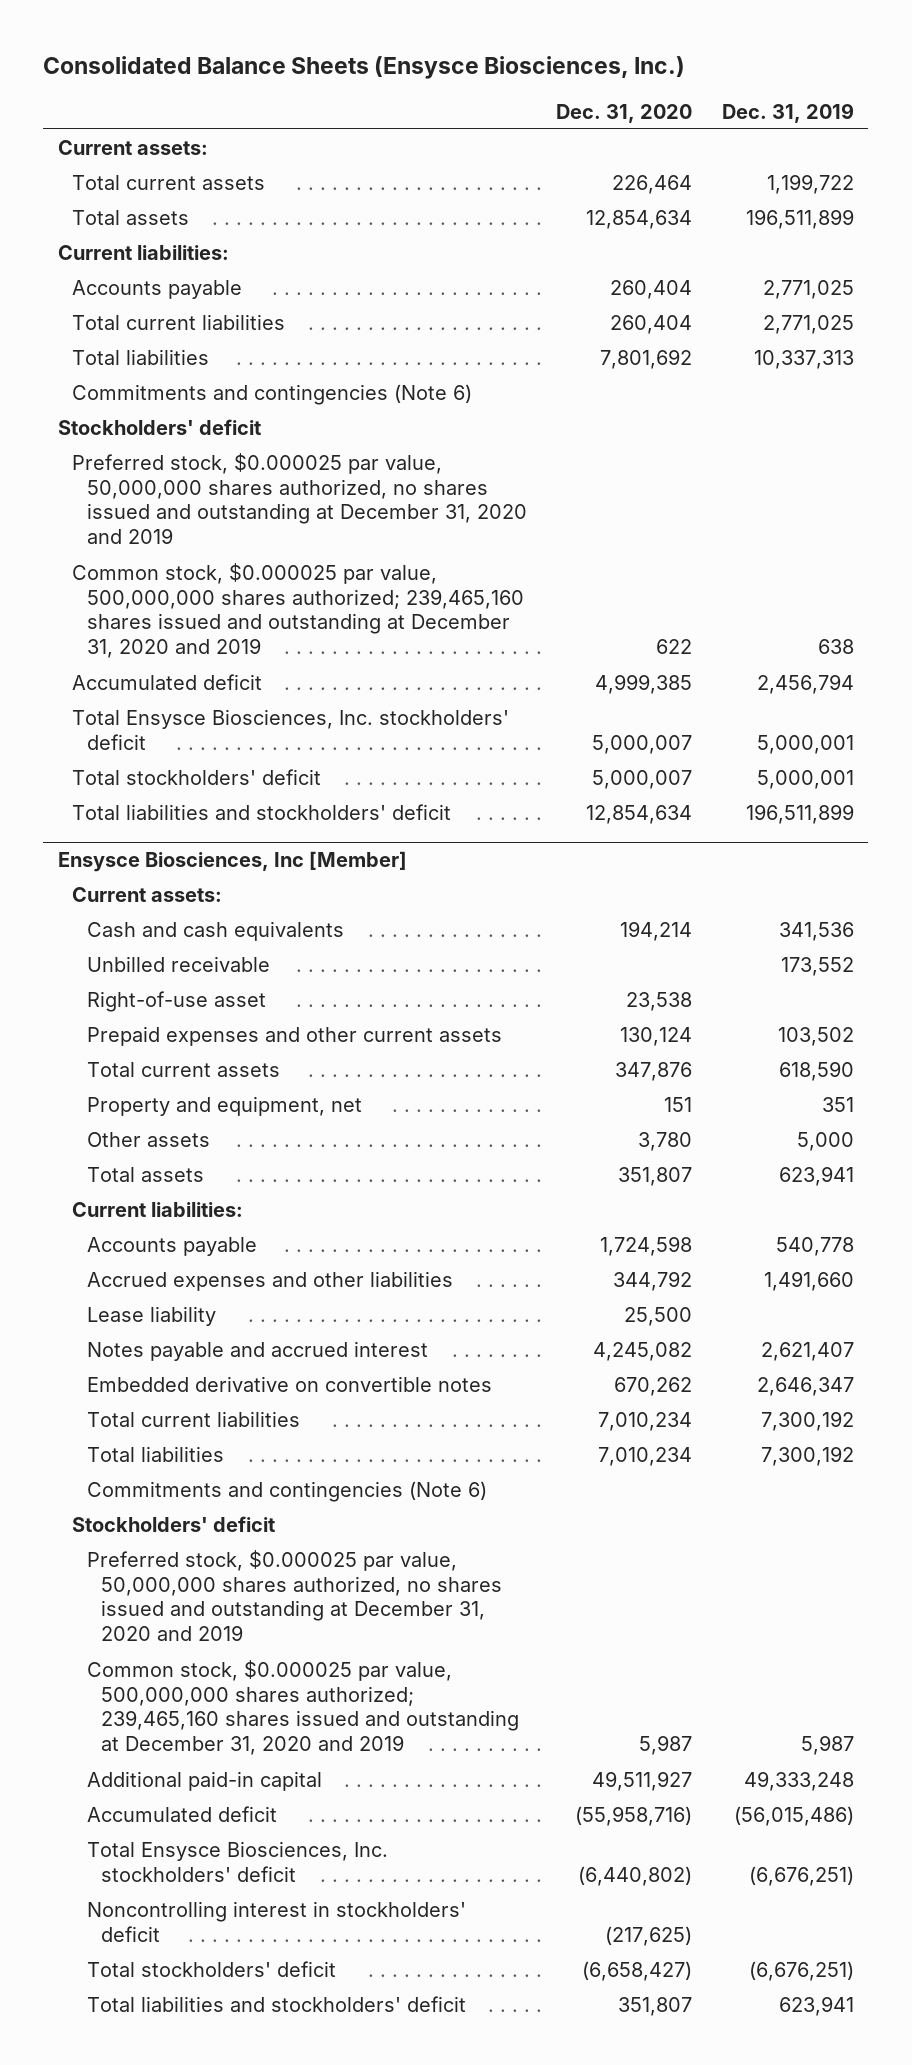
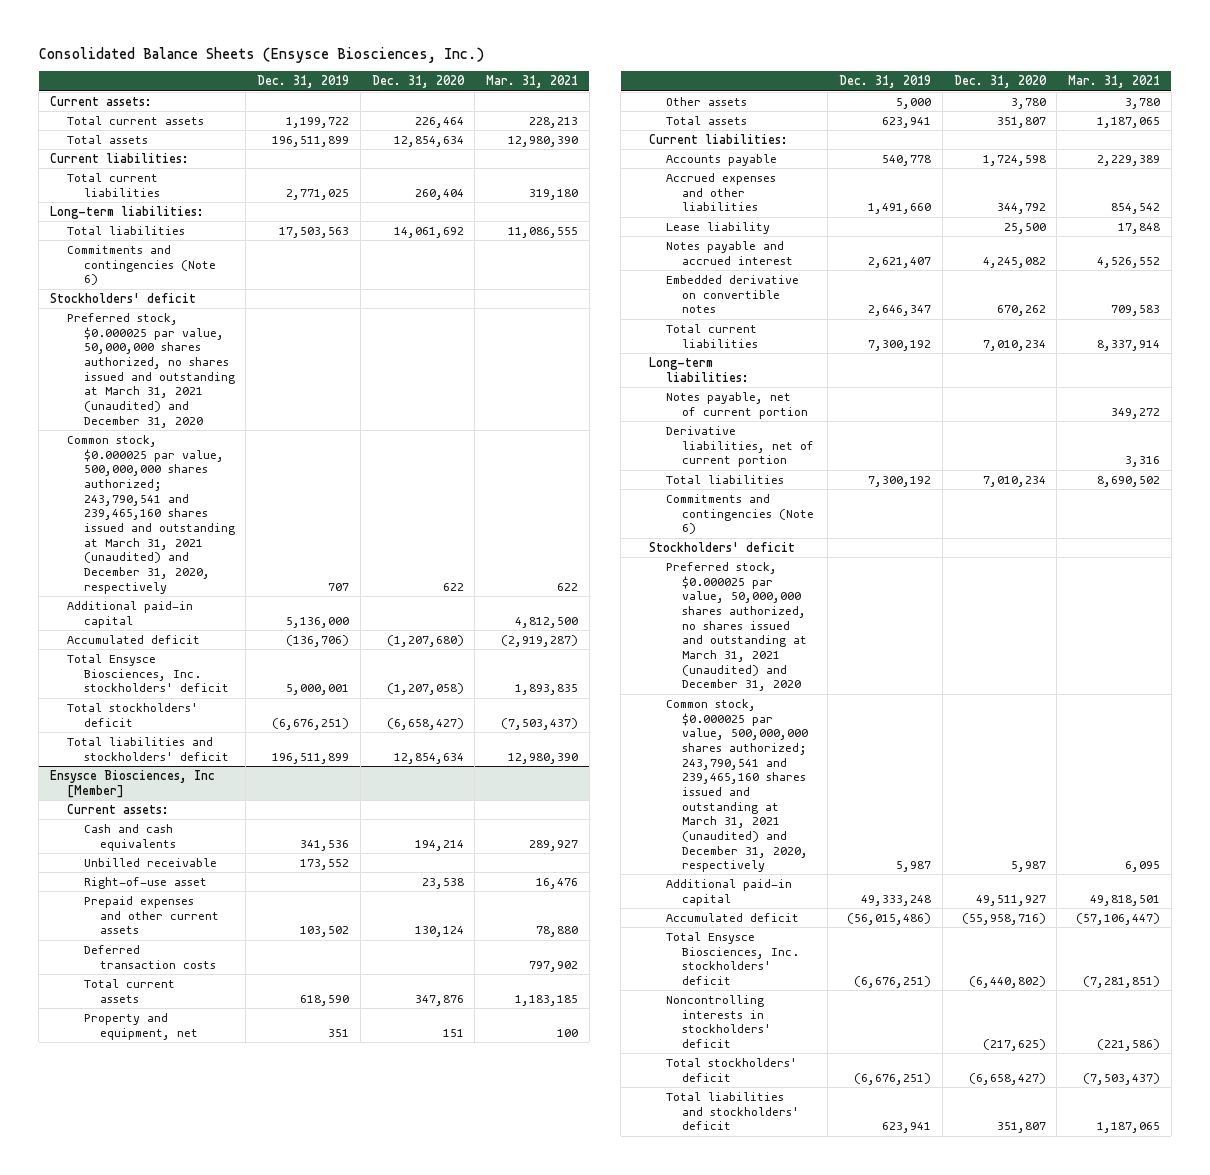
none -> [486,75,579,89] Mar. 31, 2021
[72,279,243,299] Accounts payable -> none
none -> [50,206,205,220] Long-term liabilities:
[600,348,693,369] 7,801,692 -> [393,227,464,239] 14,061,692
[753,349,854,369] 10,337,313 -> [279,227,350,239] 17,503,563
[72,452,527,545] Preferred stock, $0.000025 par value, 50,000,000 shares authorized, no shares issued and outstanding at December 31, 2020 and 2019 -> [66,313,235,428] Preferred stock, $0.000025 par value, 50,000,000 shares authorized, no shares issued and outstanding at March 31, 2021 (unaudited) and December 31, 2020
[72,562,524,659] Common stock, $0.000025 par value, 500,000,000 shares authorized; 239,465,160 shares issued and outstanding at December 31, 2020 and 2019 -> [66,435,235,594] Common stock, $0.000025 par value, 500,000,000 shares authorized; 243,790,541 and 239,465,160 shares issued and outstanding at March 31, 2021 (unaudited) and December 31, 2020, respectively
[817,639,854,655] 638 -> [328,582,350,591] 707
none -> [66,601,193,628] Additional paid-in capital
[595,673,693,694] 4,999,385 -> [386,635,464,648] (1,207,680)
[756,673,854,694] 2,456,794 -> [286,635,350,648] (136,706)
[592,734,693,754] 5,000,007 -> [386,683,464,696] (1,207,058)
[592,769,693,789] 5,000,007 -> [386,717,464,730] (6,658,427)
[756,769,854,789] 5,000,001 -> [272,717,350,730] (6,676,251)
none -> [83,945,217,969] Deferred transaction costs
none -> [648,357,749,382] Long-term liabilities:
none -> [665,392,809,419] Notes payable, net of current portion
none -> [665,426,815,468] Derivative liabilities, net of current portion
[86,1549,503,1642] Preferred stock, $0.000025 par value, 50,000,000 shares authorized, no shares issued and outstanding at December 31, 2020 and 2019 -> [665,562,808,692] Preferred stock, $0.000025 par value, 50,000,000 shares authorized, no shares issued and outstanding at March 31, 2021 (unaudited) and December 31, 2020
[86,1659,520,1756] Common stock, $0.000025 par value, 500,000,000 shares authorized; 239,465,160 shares issued and outstanding at December 31, 2020 and 2019 -> [665,699,809,873] Common stock, $0.000025 par value, 500,000,000 shares authorized; 243,790,541 and 239,465,160 shares issued and outstanding at March 31, 2021 (unaudited) and December 31, 2020, respectively
[86,1900,466,1942] Noncontrolling interest in stockholders' deficit -> [665,995,772,1048] Noncontrolling interests in stockholders' deficit

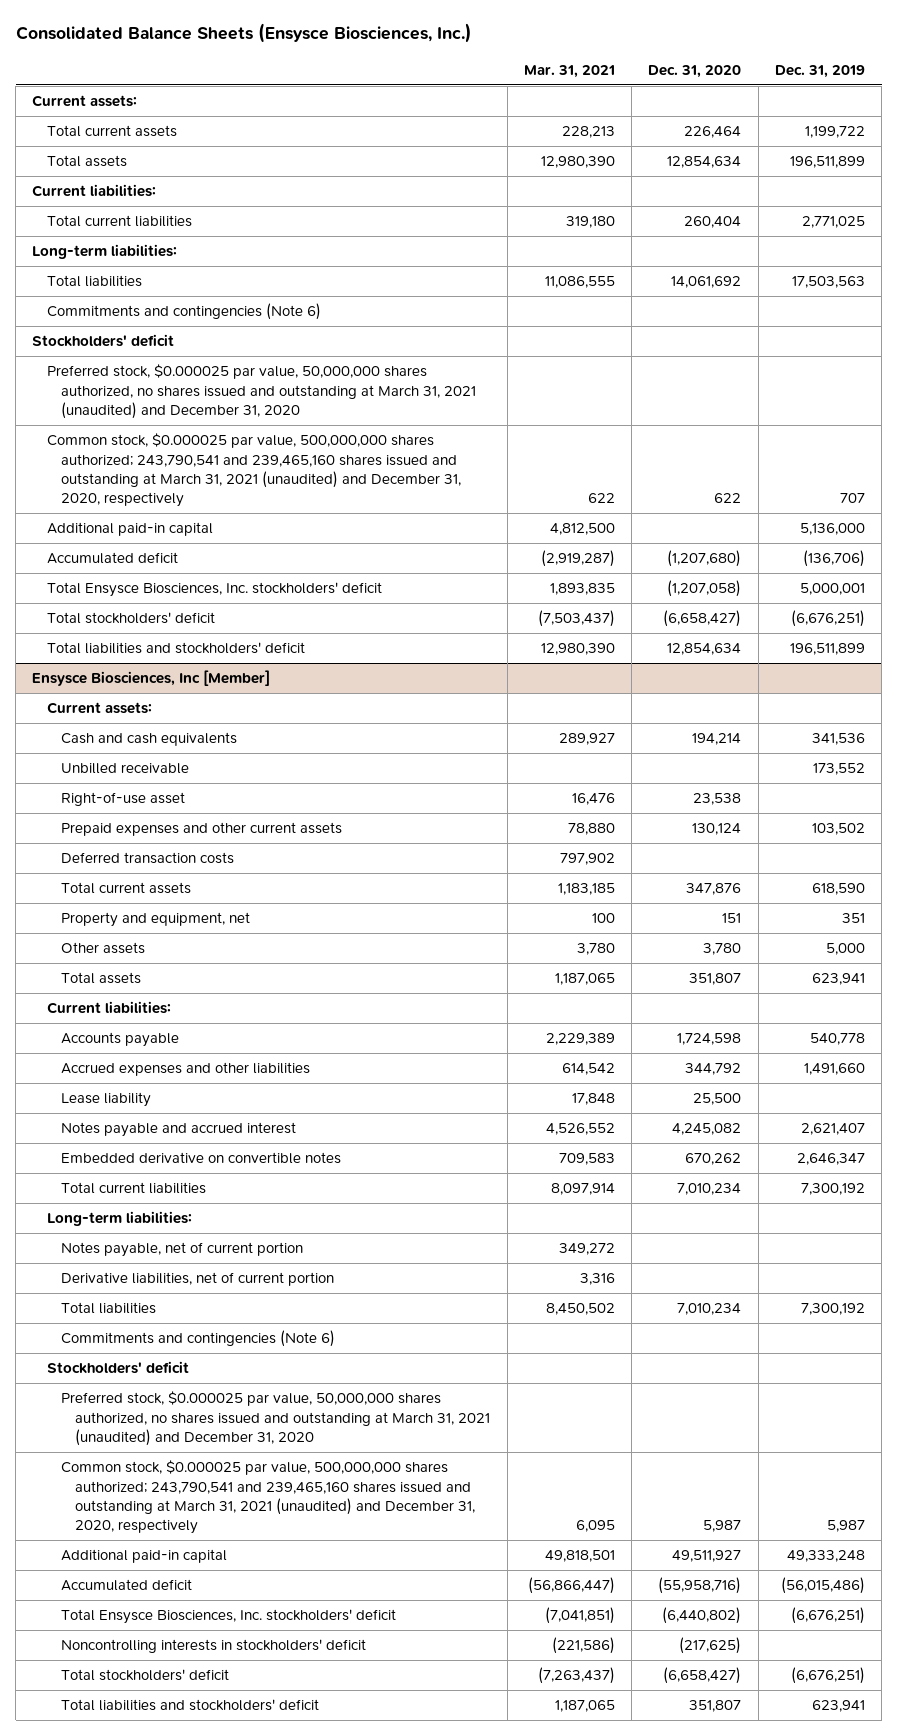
[1111,203,1161,215] 854,542 -> [561,1063,615,1076] 614,542
[1097,339,1161,351] 8,337,914 -> [550,1183,615,1196] 8,097,914
[1097,476,1161,488] 8,690,502 -> [545,1303,615,1316] 8,450,502
[1076,913,1161,926] (57,106,447) -> [527,1577,615,1595] (56,866,447)
[1083,975,1161,988] (7,281,851) -> [544,1607,615,1625] (7,041,851)
[1083,1072,1161,1085] (7,503,437) -> [537,1667,615,1685] (7,263,437)

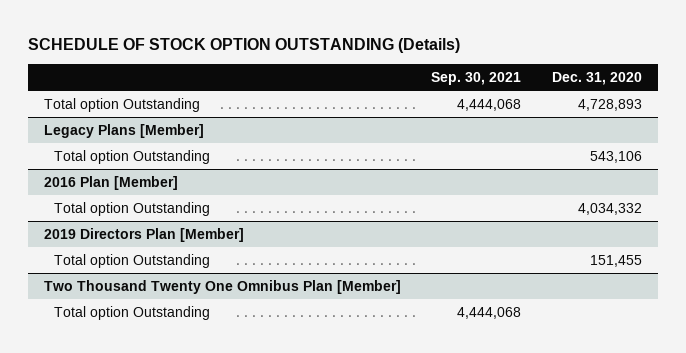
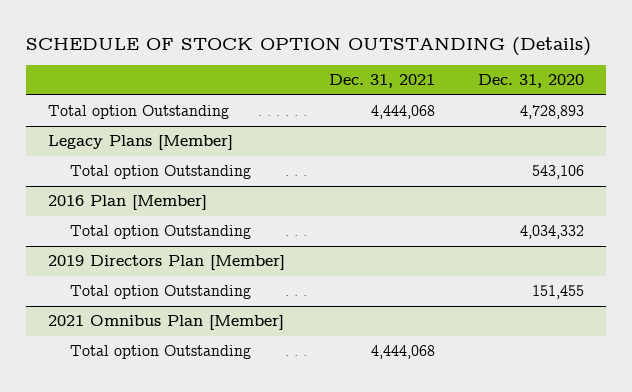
[431,71,522,85] Sep. 30, 2021 -> none
none -> [328,74,435,89] Dec. 31, 2021
[43,279,401,294] Two Thousand Twenty One Omnibus Plan [Member] -> [47,315,284,331] 2021 Omnibus Plan [Member]

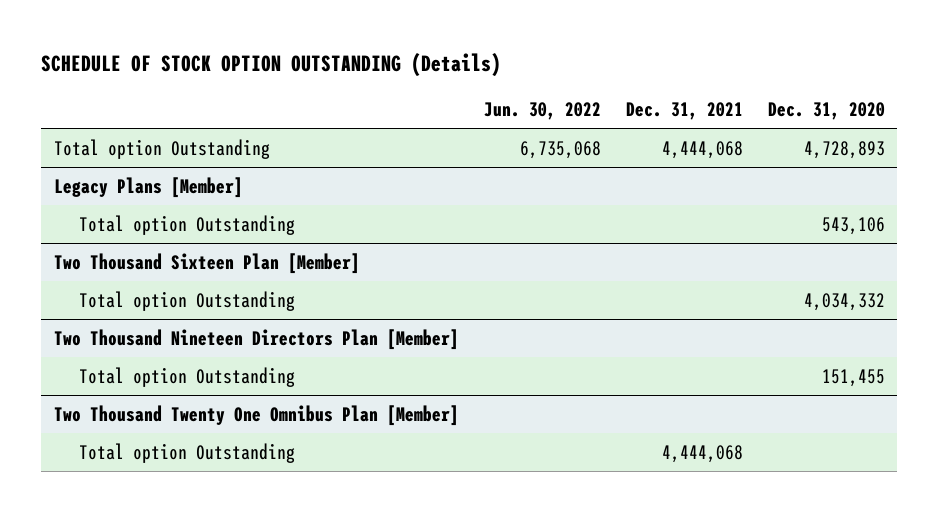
none -> [483,102,601,121] Jun. 30, 2022
[47,195,207,211] 2016 Plan [Member] -> [53,252,360,274] Two Thousand Sixteen Plan [Member]
[47,255,285,271] 2019 Directors Plan [Member] -> [53,328,459,350] Two Thousand Nineteen Directors Plan [Member]
[47,315,284,331] 2021 Omnibus Plan [Member] -> [53,404,459,426] Two Thousand Twenty One Omnibus Plan [Member]

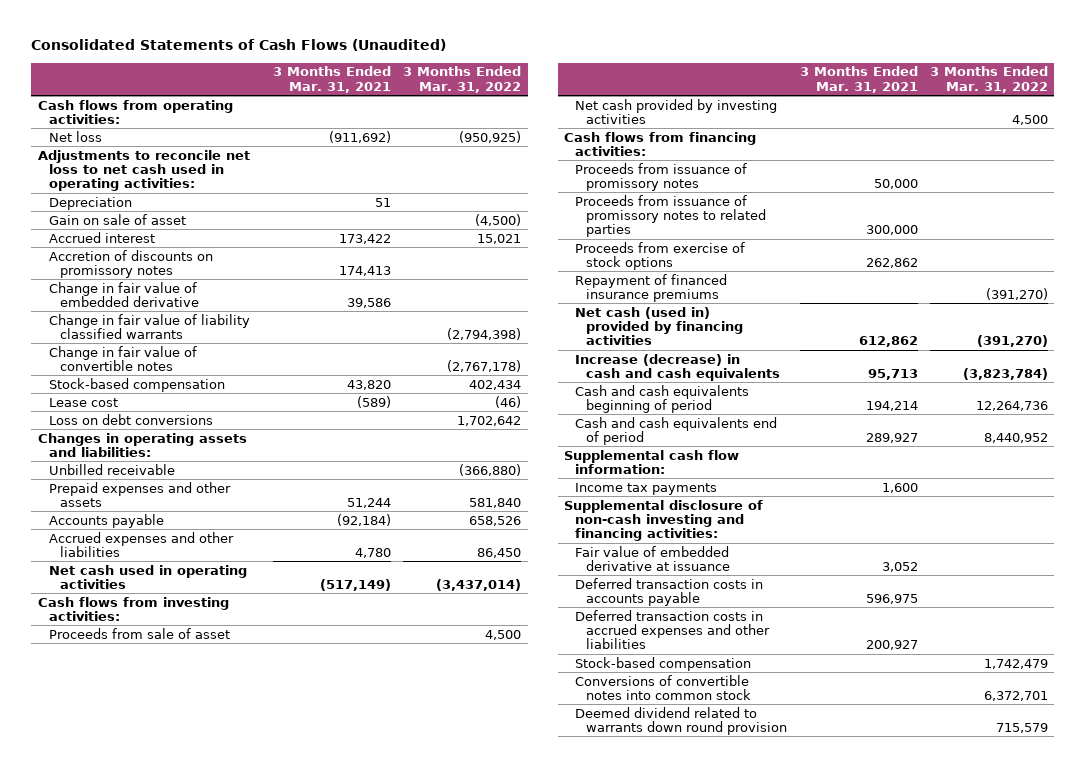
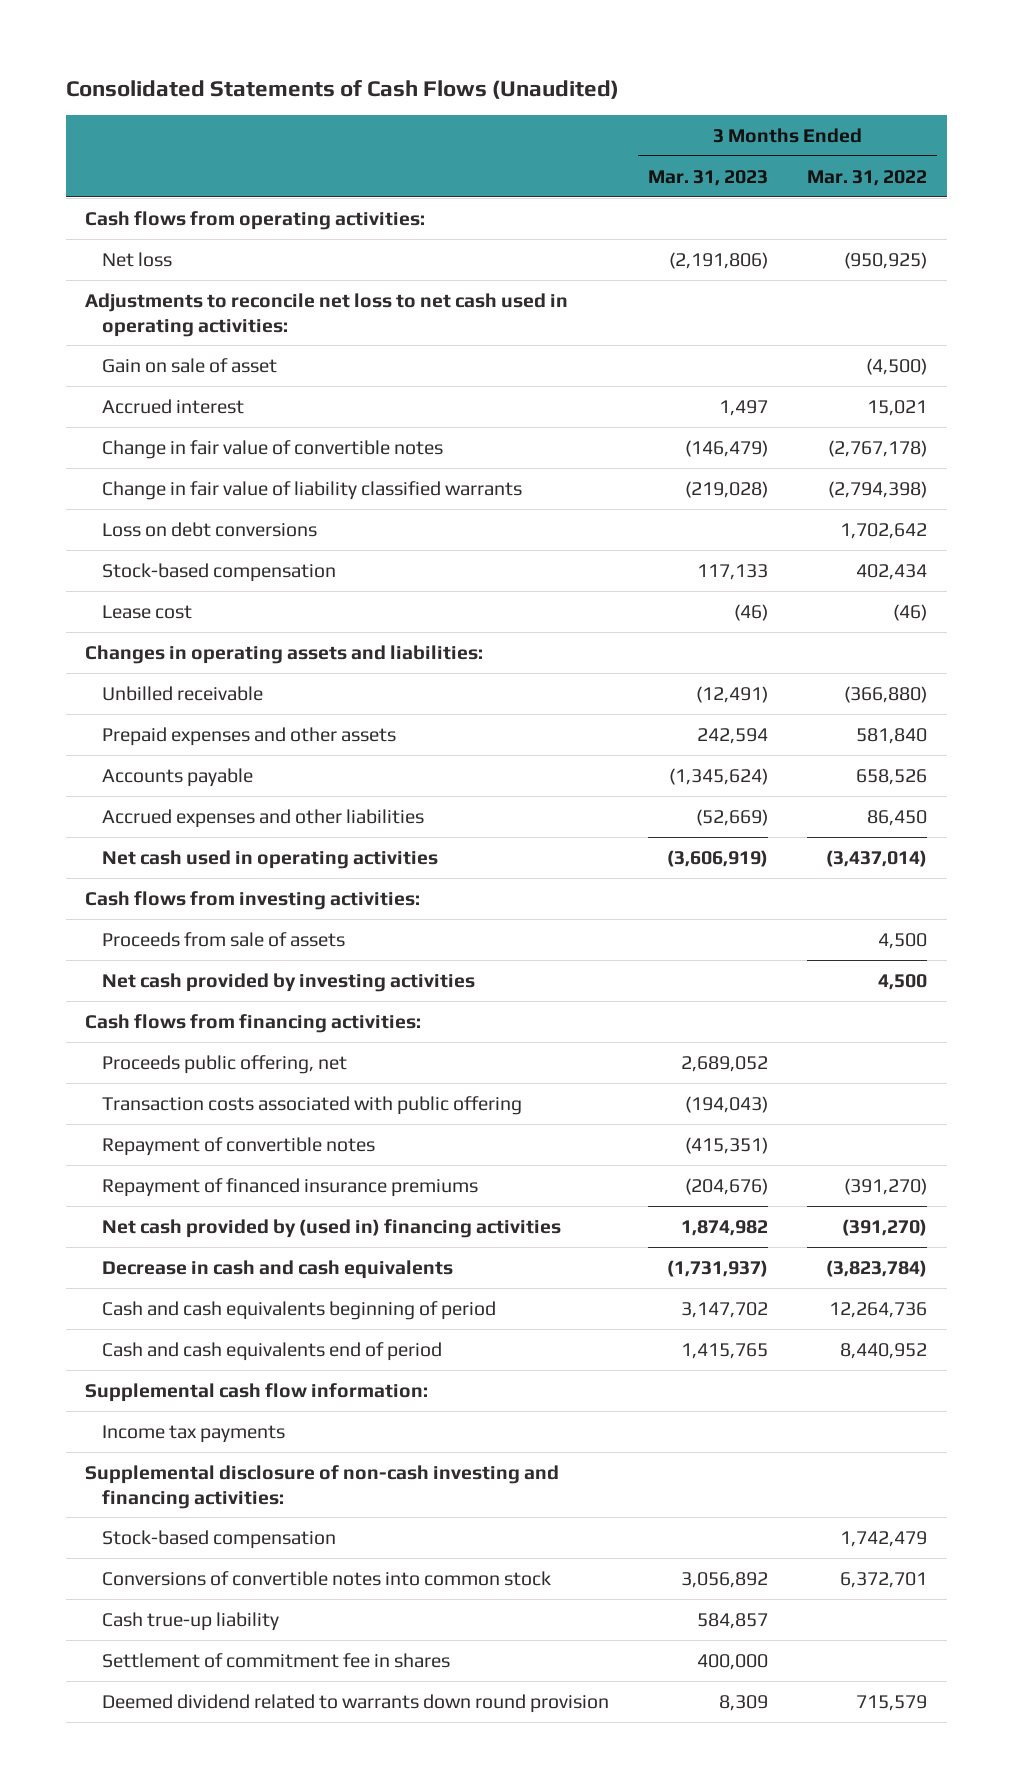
[273,66,392,93] 3 Months Ended Mar. 31, 2021 -> none
none -> [648,169,769,186] Mar. 31, 2023
[48,196,132,210] Depreciation -> none
[48,249,213,278] Accretion of discounts on promissory notes -> none
[48,281,199,307] Change in fair value of embedded derivative -> none
[48,313,250,339] Change in fair value of liability classified warrants -> [101,480,522,500] Change in fair value of liability classified warrants
[48,413,213,425] Loss on debt conversions -> [101,521,317,537] Loss on debt conversions
[48,627,230,639] Proceeds from sale of asset -> [101,931,345,947] Proceeds from sale of assets
[575,162,748,191] Proceeds from issuance of promissory notes -> none
[575,194,767,238] Proceeds from issuance of promissory notes to related parties -> none
[575,241,746,270] Proceeds from exercise of stock options -> none
none -> [101,1054,347,1074] Proceeds public offering, net
none -> [101,1095,522,1115] Transaction costs associated with public offering
none -> [101,1136,375,1156] Repayment of convertible notes
[575,306,744,346] Net cash (used in) provided by financing activities -> [101,1218,561,1238] Net cash provided by (used in) financing activities
[575,353,781,381] Increase (decrease) in cash and cash equivalents -> [101,1259,453,1279] Decrease in cash and cash equivalents
[575,545,731,571] Fair value of embedded derivative at issuance -> none
[575,577,764,606] Deferred transaction costs in accounts payable -> none
[575,609,771,650] Deferred transaction costs in accrued expenses and other liabilities -> none
none -> [101,1611,279,1631] Cash true-up liability
none -> [101,1652,450,1668] Settlement of commitment fee in shares

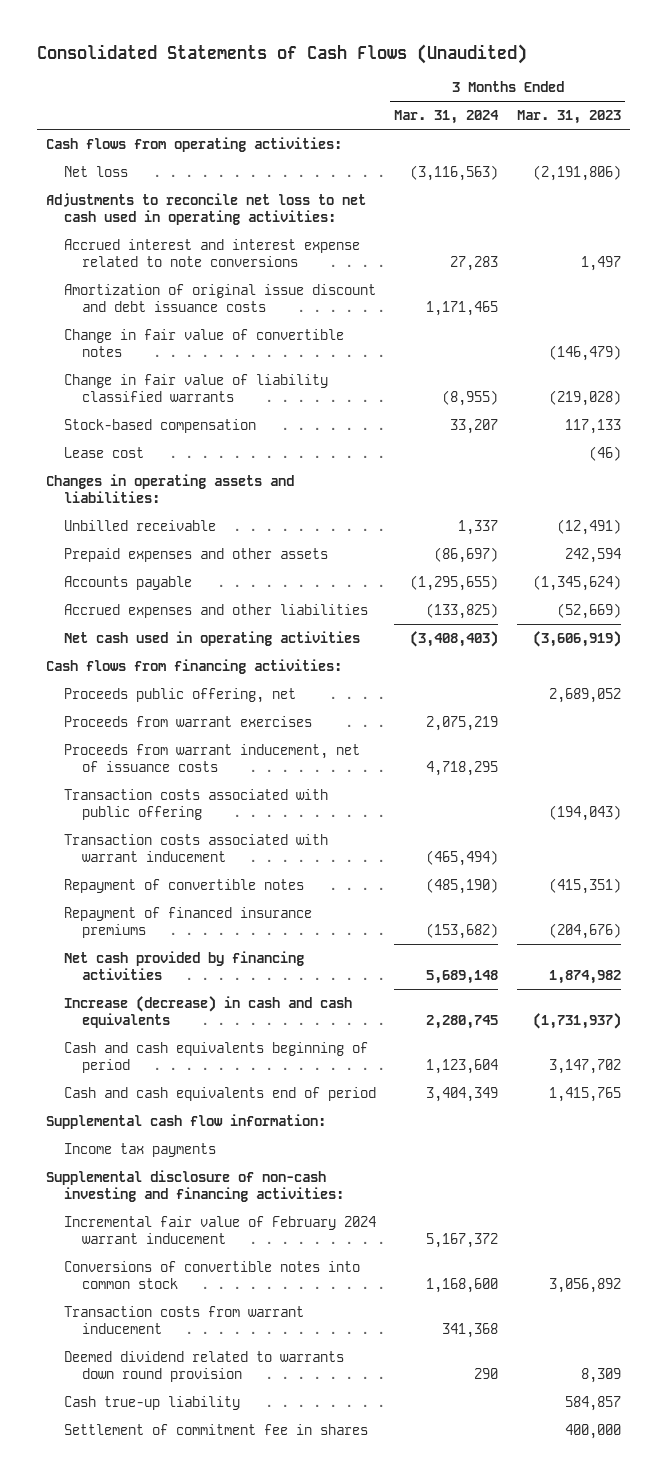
[807,169,928,186] Mar. 31, 2022 -> none
none -> [394,110,500,125] Mar. 31, 2024
[101,357,277,373] Gain on sale of asset -> none
[101,398,244,414] Accrued interest -> [64,238,361,268] Accrued interest and interest expense related to note conversions
none -> [64,283,377,313] Amortization of original issue discount and debt issuance costs
[101,521,317,537] Loss on debt conversions -> none
[85,890,421,910] Cash flows from investing activities: -> none
[101,931,345,947] Proceeds from sale of assets -> none
[101,972,475,992] Net cash provided by investing activities -> none
none -> [64,715,313,727] Proceeds from warrant exercises
none -> [64,743,361,773] Proceeds from warrant inducement, net of issuance costs
none -> [64,833,329,863] Transaction costs associated with warrant inducement
[101,1218,561,1238] Net cash provided by (used in) financing activities -> [64,950,305,981] Net cash provided by financing activities
[101,1259,453,1279] Decrease in cash and cash equivalents -> [64,995,353,1029] Increase (decrease) in cash and cash equivalents
[101,1529,336,1549] Stock-based compensation -> none
none -> [64,1215,377,1245] Incremental fair value of February 2024 warrant inducement
none -> [64,1305,305,1335] Transaction costs from warrant inducement
[101,1693,609,1713] Deemed dividend related to warrants down round provision -> [64,1350,345,1383] Deemed dividend related to warrants down round provision

